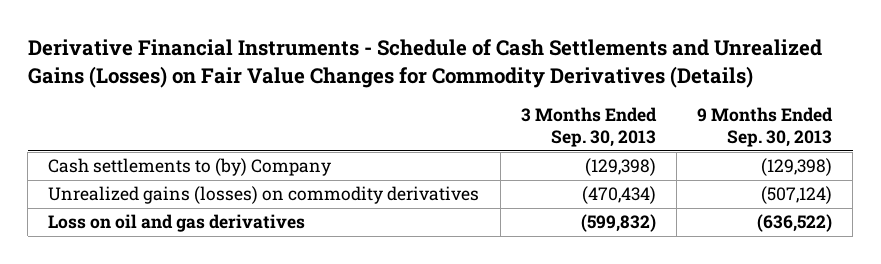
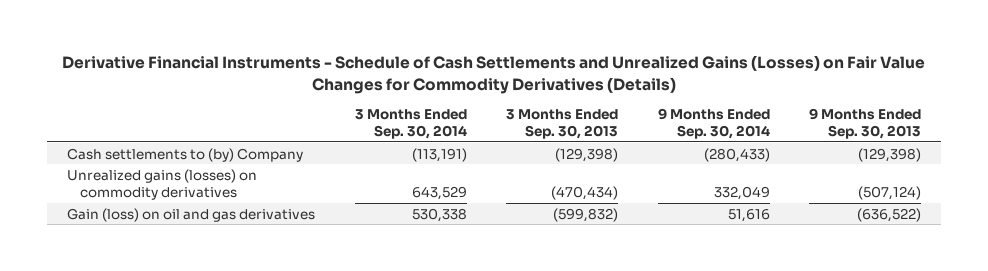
none -> [354,108,467,139] 3 Months Ended Sep. 30, 2014
none -> [657,107,770,139] 9 Months Ended Sep. 30, 2014
[48,214,306,233] Loss on oil and gas derivatives -> [67,207,316,222] Gain (loss) on oil and gas derivatives

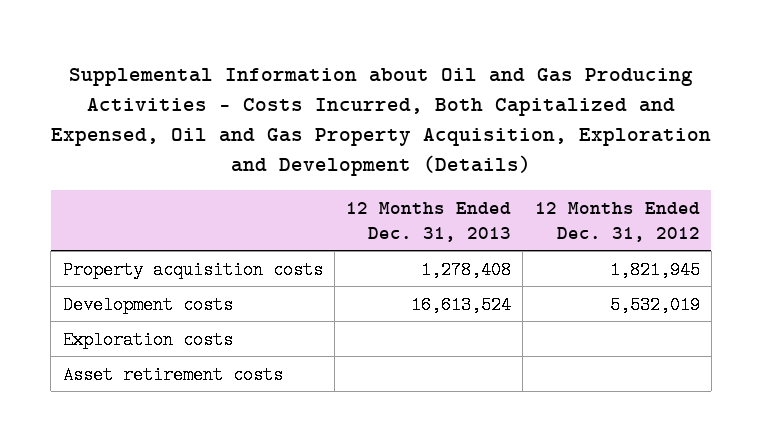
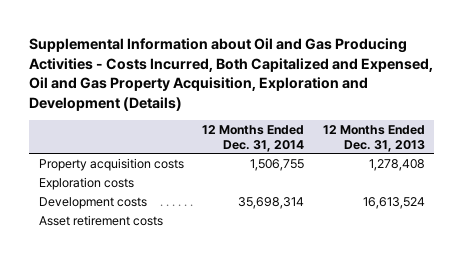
[534,201,700,242] 12 Months Ended Dec. 31, 2012 -> none
none -> [202,125,305,152] 12 Months Ended Dec. 31, 2014
[62,295,233,314] Development costs -> [38,196,147,209] Development costs

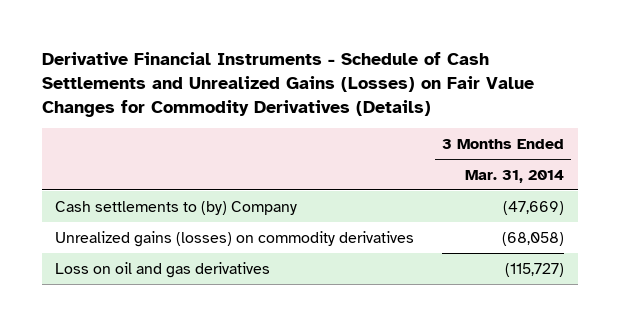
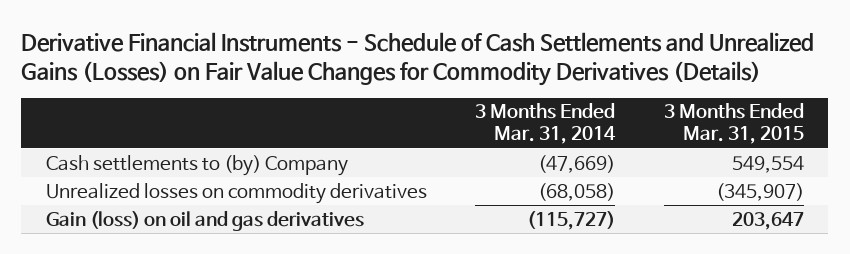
none -> [663,103,804,145] 3 Months Ended Mar. 31, 2015
[55,230,415,247] Unrealized gains (losses) on commodity derivatives -> [45,182,427,204] Unrealized losses on commodity derivatives
[55,261,271,278] Loss on oil and gas derivatives -> [45,210,364,231] Gain (loss) on oil and gas derivatives

